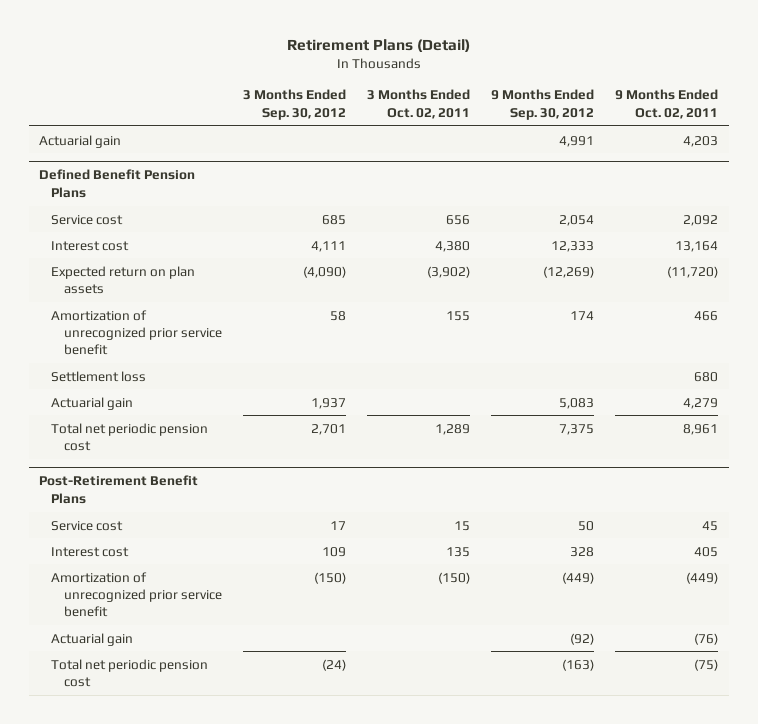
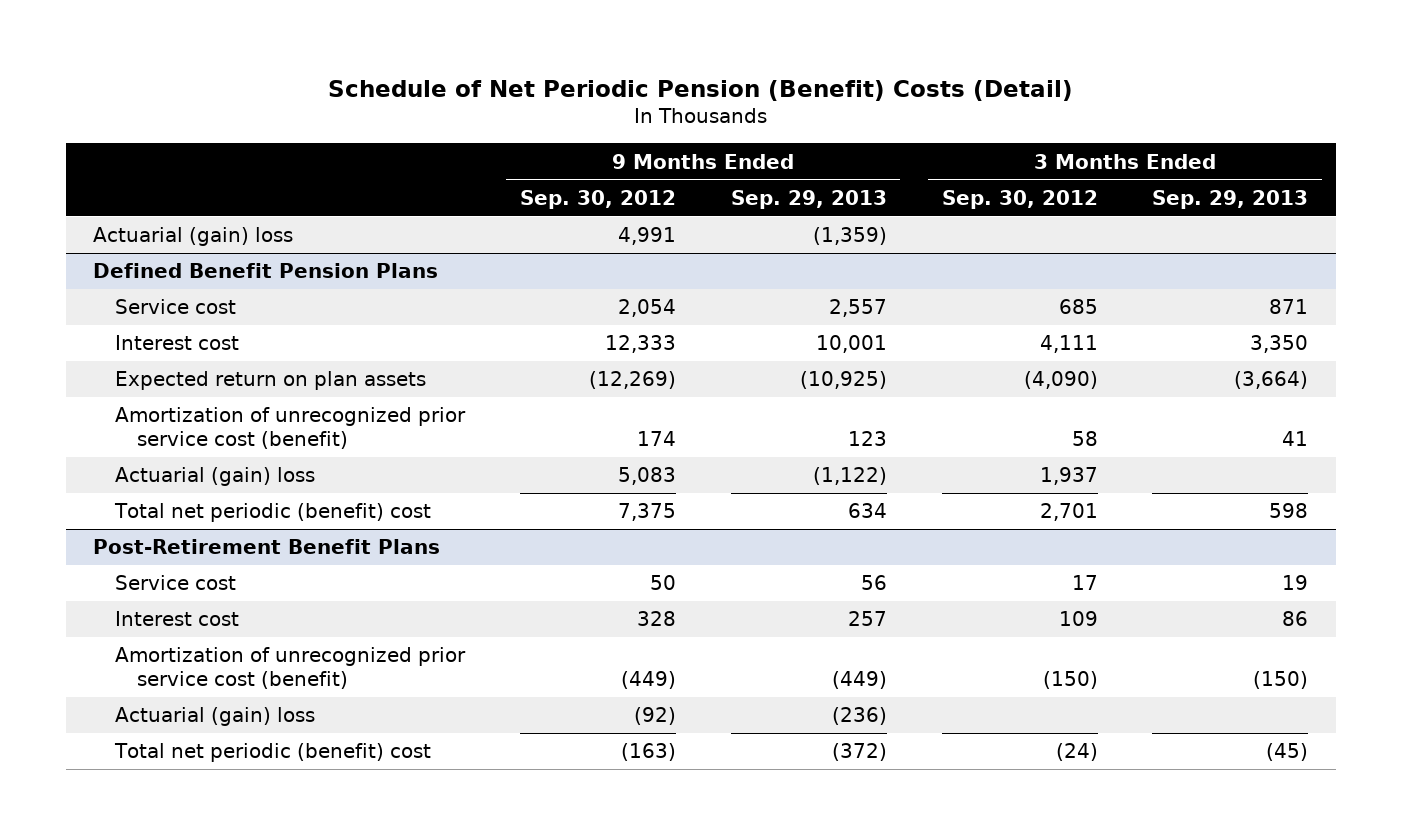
[286,38,470,52] Retirement Plans (Detail) -> [327,79,1073,101] Schedule of Net Periodic Pension (Benefit) Costs (Detail)
[366,89,470,119] 3 Months Ended Oct. 02, 2011 -> none
[615,89,719,119] 9 Months Ended Oct. 02, 2011 -> none
none -> [730,190,887,210] Sep. 29, 2013
none -> [1152,190,1309,210] Sep. 29, 2013
[39,134,122,148] Actuarial gain -> [93,227,294,247] Actuarial (gain) loss
[51,370,147,382] Settlement loss -> none
[51,309,222,356] Amortization of unrecognized prior service benefit -> [115,407,467,449] Amortization of unrecognized prior service cost (benefit)
[51,396,134,410] Actuarial gain -> [115,467,316,487] Actuarial (gain) loss
[51,422,209,452] Total net periodic pension cost -> [114,503,432,523] Total net periodic (benefit) cost
[51,571,222,618] Amortization of unrecognized prior service benefit -> [115,647,467,689] Amortization of unrecognized prior service cost (benefit)
[51,632,134,646] Actuarial gain -> [115,707,316,727] Actuarial (gain) loss
[51,658,209,688] Total net periodic pension cost -> [114,743,432,763] Total net periodic (benefit) cost

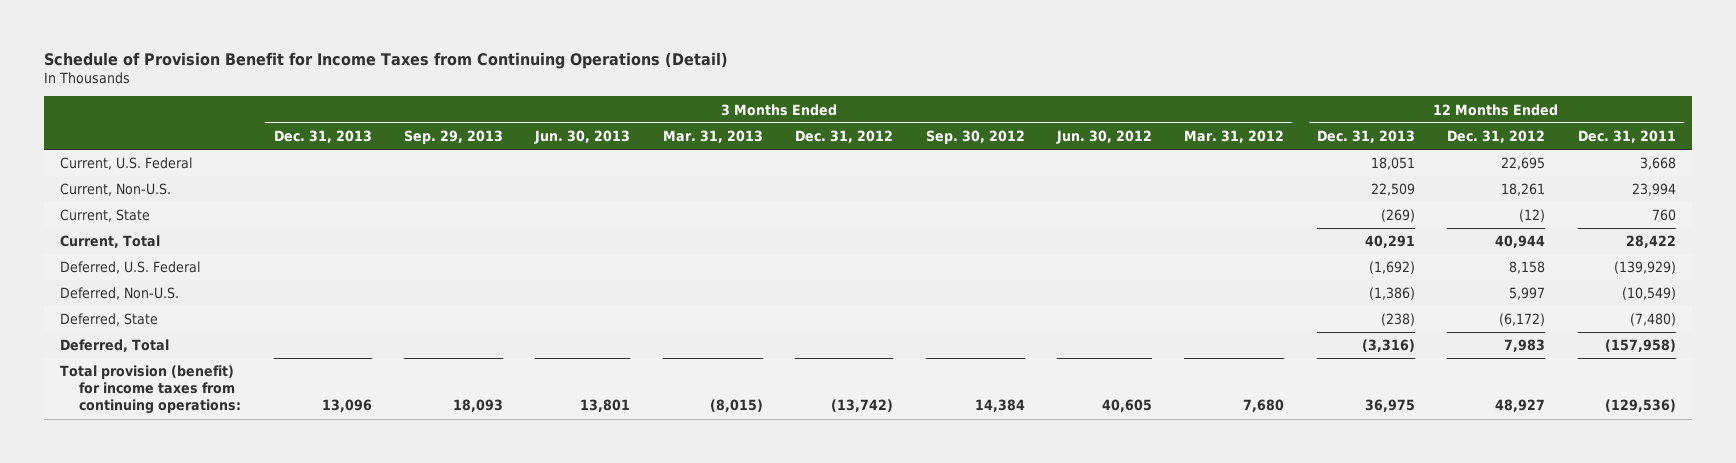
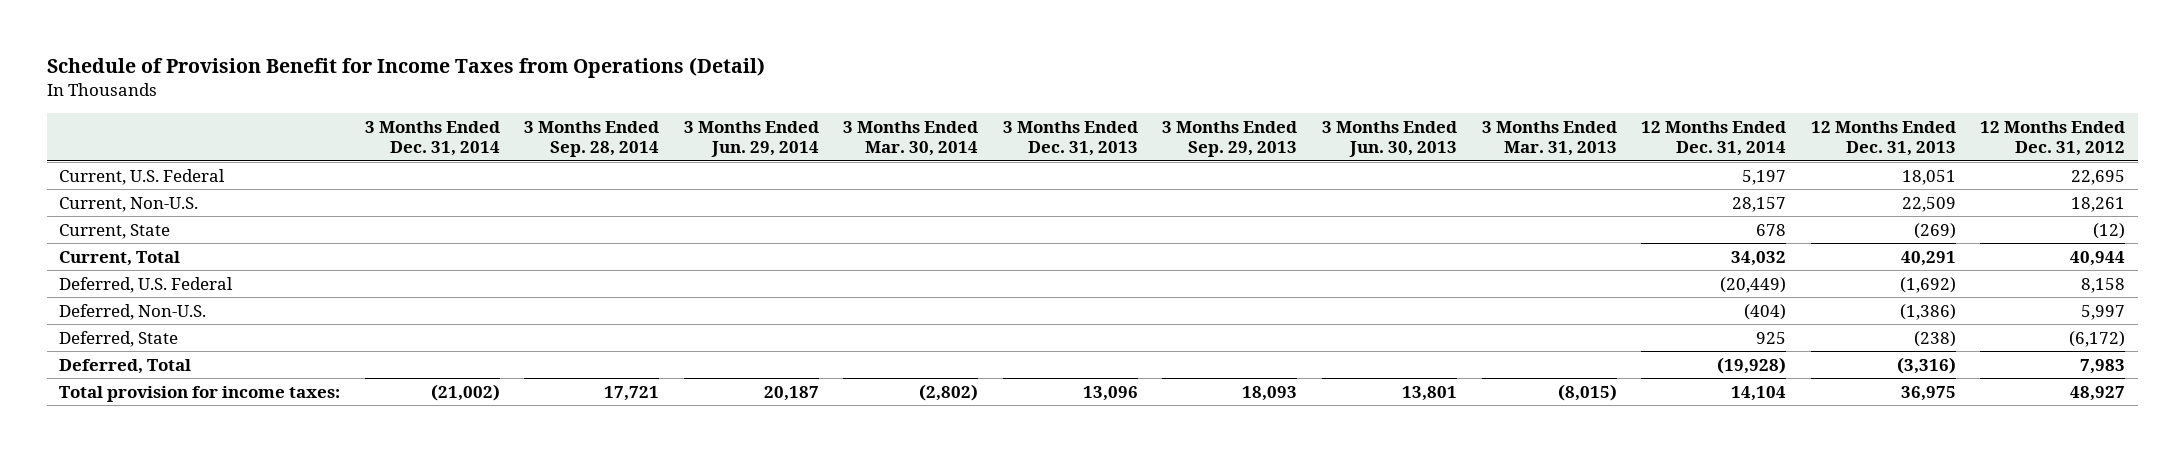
[43,51,728,69] Schedule of Provision Benefit for Income Taxes from Continuing Operations (Detail) -> [46,57,765,79] Schedule of Provision Benefit for Income Taxes from Operations (Detail)
[795,129,894,143] Dec. 31, 2012 -> none
[925,129,1025,144] Sep. 30, 2012 -> none
[1055,129,1152,144] Jun. 30, 2012 -> none
[1184,129,1285,143] Mar. 31, 2012 -> none
[1577,129,1676,143] Dec. 31, 2011 -> none
none -> [364,121,500,157] 3 Months Ended Dec. 31, 2014
none -> [524,121,660,158] 3 Months Ended Sep. 28, 2014
none -> [683,121,819,158] 3 Months Ended Jun. 29, 2014
none -> [843,121,979,157] 3 Months Ended Mar. 30, 2014
none -> [1641,121,1787,157] 12 Months Ended Dec. 31, 2014
[60,365,242,415] Total provision (benefit) for income taxes from continuing operations: -> [59,385,341,402] Total provision for income taxes:

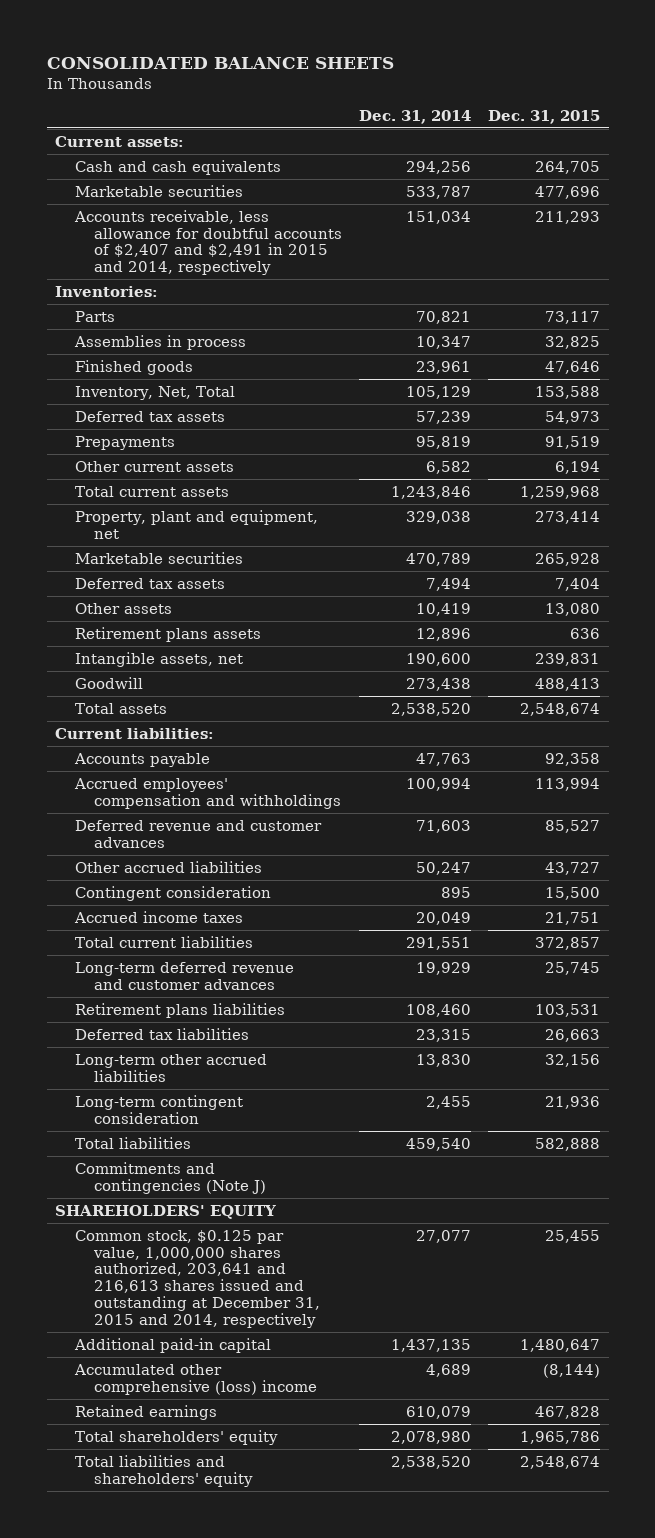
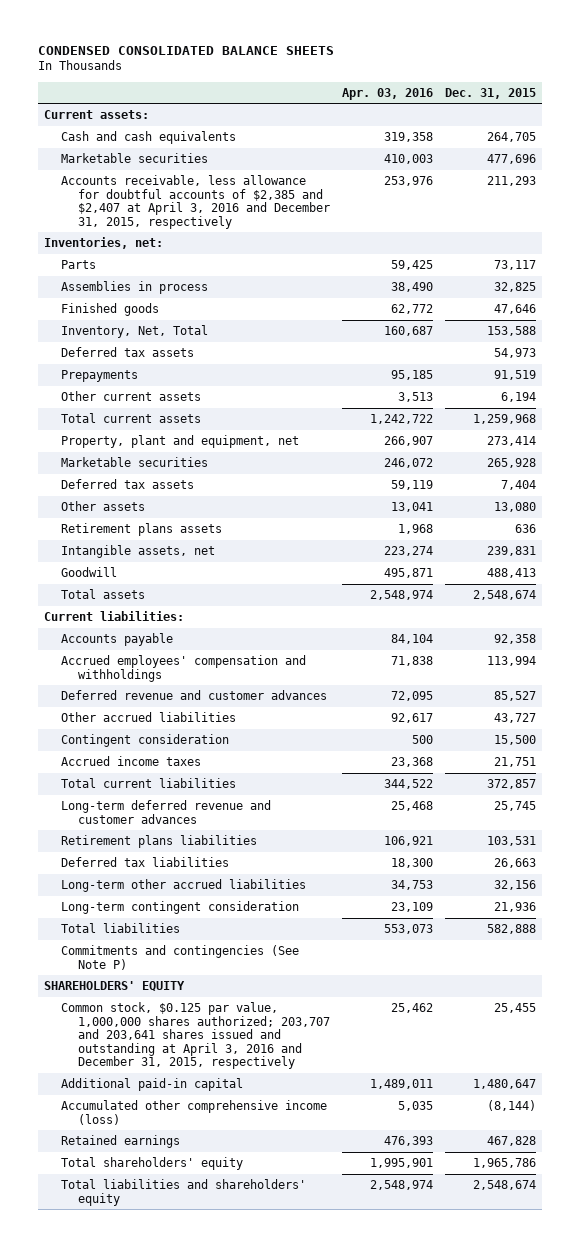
[46,57,394,70] CONSOLIDATED BALANCE SHEETS -> [37,46,334,56] CONDENSED CONSOLIDATED BALANCE SHEETS
[359,109,472,124] Dec. 31, 2014 -> none
none -> [342,87,434,100] Apr. 03, 2016
[73,209,343,276] Accounts receivable, less allowance for doubtful accounts of $2,407 and $2,491 in 2015 and 2014, respectively -> [60,174,330,229] Accounts receivable, less allowance for doubtful accounts of $2,385 and $2,407 at April 3, 2016 and December 31, 2015, respectively
[55,285,159,297] Inventories: -> [43,236,163,249] Inventories, net:
[74,1161,267,1194] Commitments and contingencies (Note J) -> [60,944,299,970] Commitments and contingencies (See Note P)
[74,1229,321,1328] Common stock, $0.125 par value, 1,000,000 shares authorized, 203,641 and 216,613 shares issued and outstanding at December 31, 2015 and 2014, respectively -> [60,1001,330,1070] Common stock, $0.125 par value, 1,000,000 shares authorized; 203,707 and 203,641 shares issued and outstanding at April 3, 2016 and December 31, 2015, respectively
[73,1363,318,1395] Accumulated other comprehensive (loss) income -> [60,1099,327,1125] Accumulated other comprehensive income (loss)

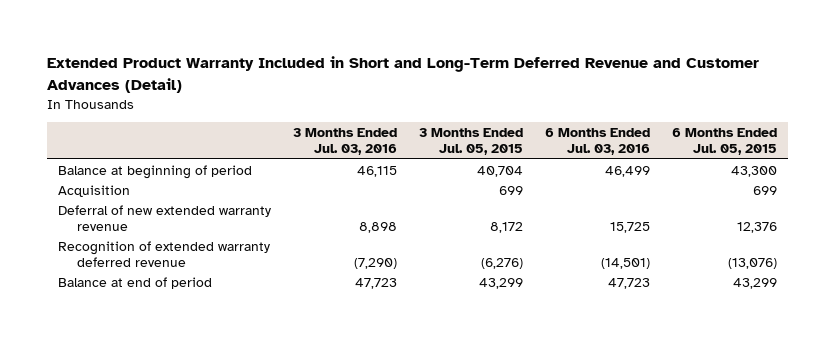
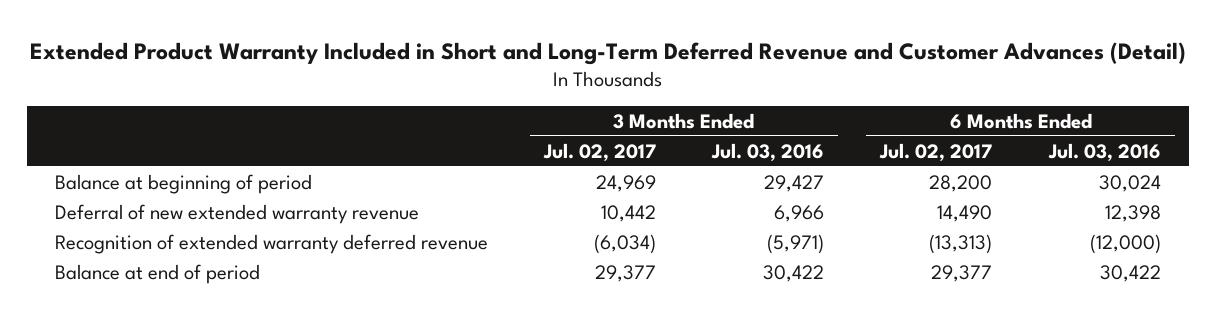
[419,128,524,156] 3 Months Ended Jul. 05, 2015 -> none
[672,128,778,156] 6 Months Ended Jul. 05, 2015 -> none
none -> [543,142,657,162] Jul. 02, 2017
none -> [879,142,993,162] Jul. 02, 2017
[57,184,130,197] Acquisition -> none
[356,165,397,177] 46,115 -> [764,174,825,192] 29,427
[605,165,651,177] 46,499 -> [1098,174,1161,192] 30,024
[358,221,397,233] 8,898 -> [774,204,825,222] 6,966
[610,221,651,233] 15,725 -> [1104,204,1161,222] 12,398
[353,257,397,269] (7,290) -> [767,233,825,254] (5,971)
[601,257,651,269] (14,501) -> [1089,233,1161,254] (12,000)
[354,277,397,289] 47,723 -> [763,264,825,282] 30,422
[608,277,651,289] 47,723 -> [1099,264,1161,282] 30,422

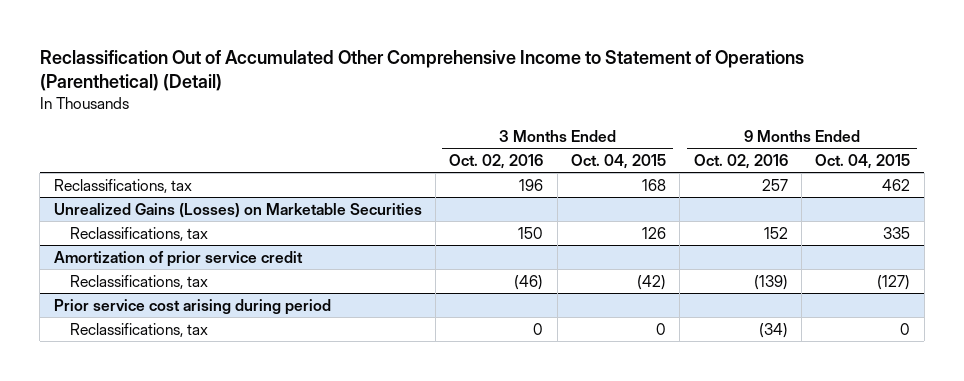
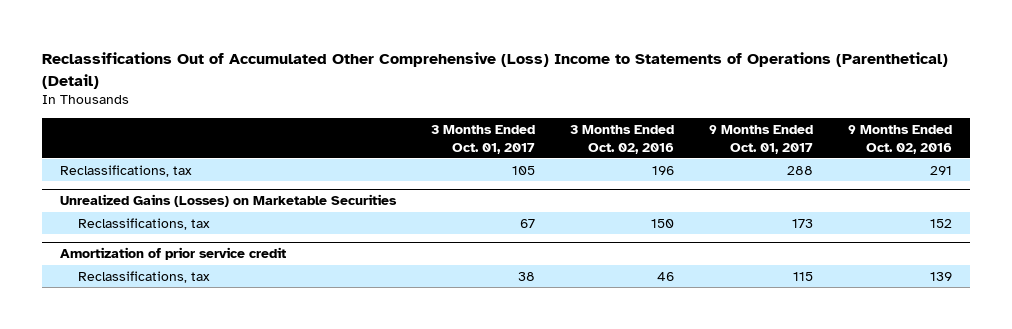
[39,49,804,91] Reclassification Out of Accumulated Other Comprehensive Income to Statement of Operations (Parenthetical) (Detail) -> [42,51,949,89] Reclassifications Out of Accumulated Other Comprehensive (Loss) Income to Statements of Operations (Parenthetical) (Detail)
[570,154,666,170] Oct. 04, 2015 -> none
[815,154,911,170] Oct. 04, 2015 -> none
none -> [430,125,535,154] 3 Months Ended Oct. 01, 2017
none -> [709,125,814,154] 9 Months Ended Oct. 01, 2017
[761,178,788,191] 257 -> [930,165,953,175] 291
[53,298,331,315] Prior service cost arising during period -> none
[69,322,208,337] Reclassifications, tax -> none
[514,274,544,290] (46) -> [657,271,675,281] 46
[753,274,788,290] (139) -> [930,271,953,281] 139

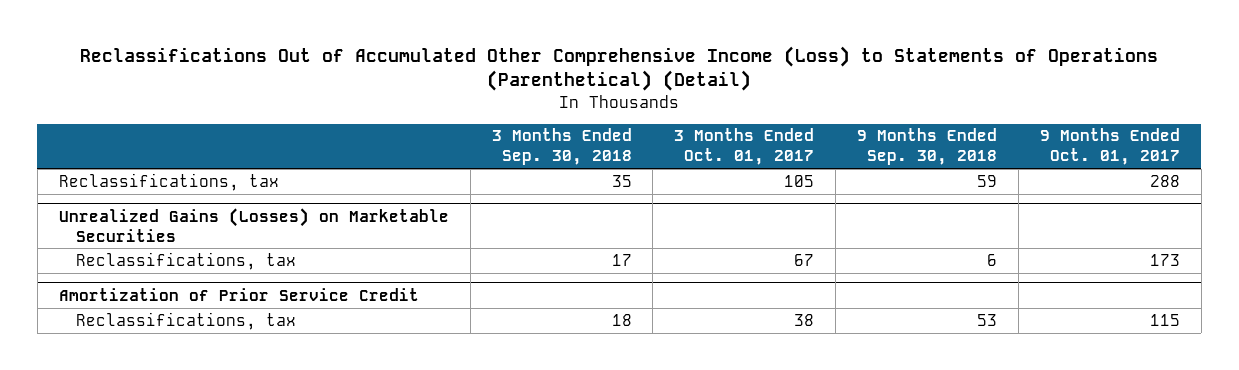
[42,51,949,89] Reclassifications Out of Accumulated Other Comprehensive (Loss) Income to Statements of Operations (Parenthetical) (Detail) -> [80,45,1159,92] Reclassifications Out of Accumulated Other Comprehensive Income (Loss) to Statements of Operations (Parenthetical) (Detail)
[570,125,675,154] 3 Months Ended Oct. 02, 2016 -> none
[848,125,953,154] 9 Months Ended Oct. 02, 2016 -> none
none -> [491,128,632,166] 3 Months Ended Sep. 30, 2018
none -> [856,128,997,166] 9 Months Ended Sep. 30, 2018
[59,247,286,261] Amortization of prior service credit -> [58,287,419,301] Amortization of Prior Service Credit

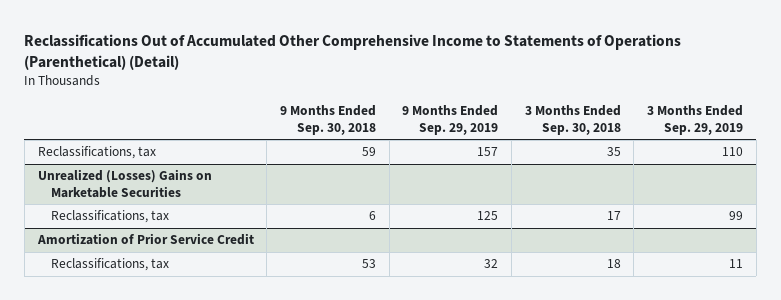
[80,45,1159,92] Reclassifications Out of Accumulated Other Comprehensive Income (Loss) to Statements of Operations (Parenthetical) (Detail) -> [24,33,682,70] Reclassifications Out of Accumulated Other Comprehensive Income to Statements of Operations (Parenthetical) (Detail)
[674,128,815,166] 3 Months Ended Oct. 01, 2017 -> none
[1039,128,1180,166] 9 Months Ended Oct. 01, 2017 -> none
none -> [402,105,499,135] 9 Months Ended Sep. 29, 2019
none -> [647,105,744,135] 3 Months Ended Sep. 29, 2019
[58,207,449,242] Unrealized Gains (Losses) on Marketable Securities -> [37,169,212,198] Unrealized (Losses) Gains on Marketable Securities

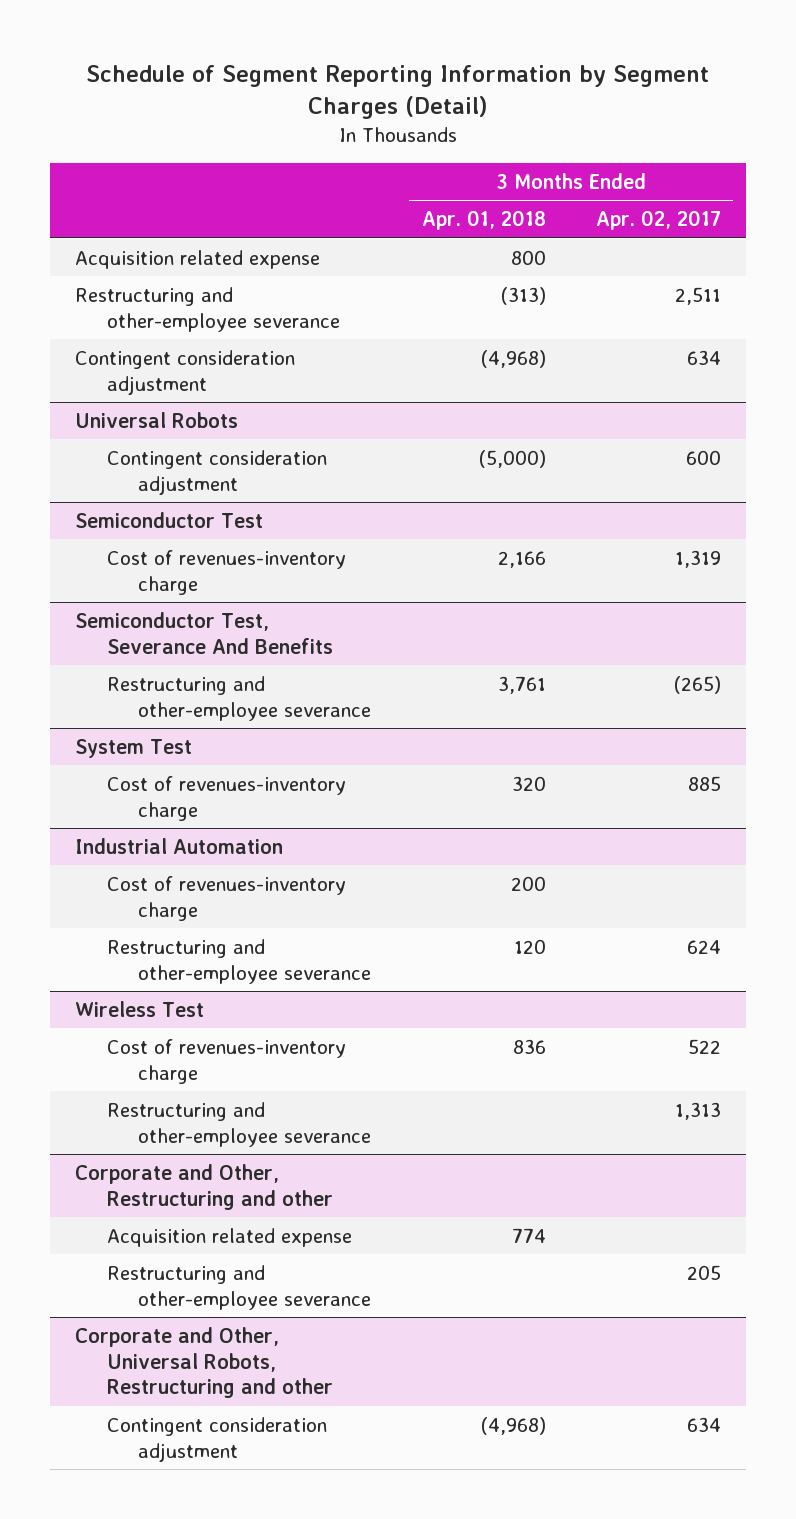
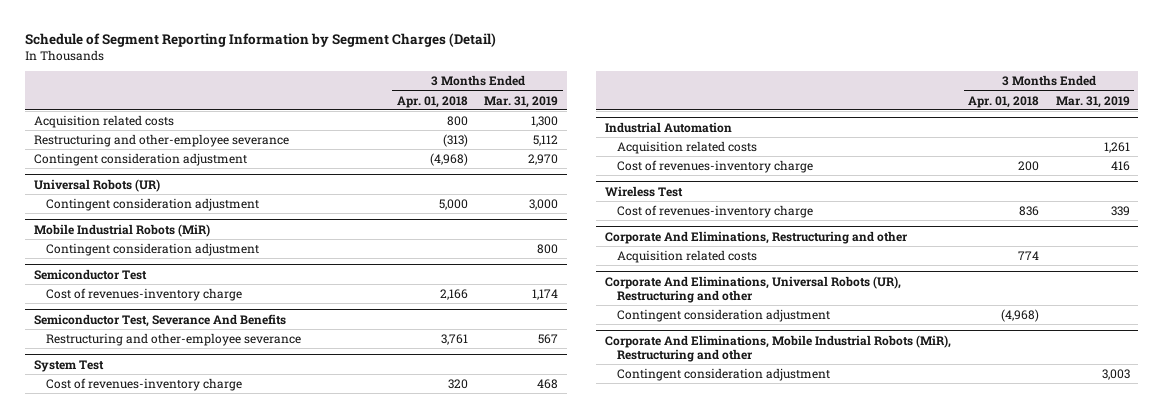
[595,210,721,231] Apr. 02, 2017 -> none
none -> [484,95,559,108] Mar. 31, 2019
[74,249,320,269] Acquisition related expense -> [33,114,174,128] Acquisition related costs
[74,411,238,428] Universal Robots -> [33,178,160,192] Universal Robots (UR)
[478,449,546,468] (5,000) -> [438,198,468,210] 5,000
none -> [33,223,210,237] Mobile Industrial Robots (MiR)
none -> [45,242,259,256] Contingent consideration adjustment
none -> [616,140,757,154] Acquisition related costs
[106,938,372,984] Restructuring and other-employee severance -> none
[106,1101,372,1147] Restructuring and other-employee severance -> none
[106,1264,372,1310] Restructuring and other-employee severance -> none
[74,1163,333,1210] Corporate and Other, Restructuring and other -> [604,230,908,244] Corporate And Eliminations, Restructuring and other
[106,1227,352,1247] Acquisition related expense -> [616,249,757,263] Acquisition related costs
[74,1326,333,1399] Corporate and Other, Universal Robots, Restructuring and other -> [604,275,901,303] Corporate And Eliminations, Universal Robots (UR), Restructuring and other
none -> [604,334,951,362] Corporate And Eliminations, Mobile Industrial Robots (MiR), Restructuring and other
none -> [616,367,830,381] Contingent consideration adjustment

